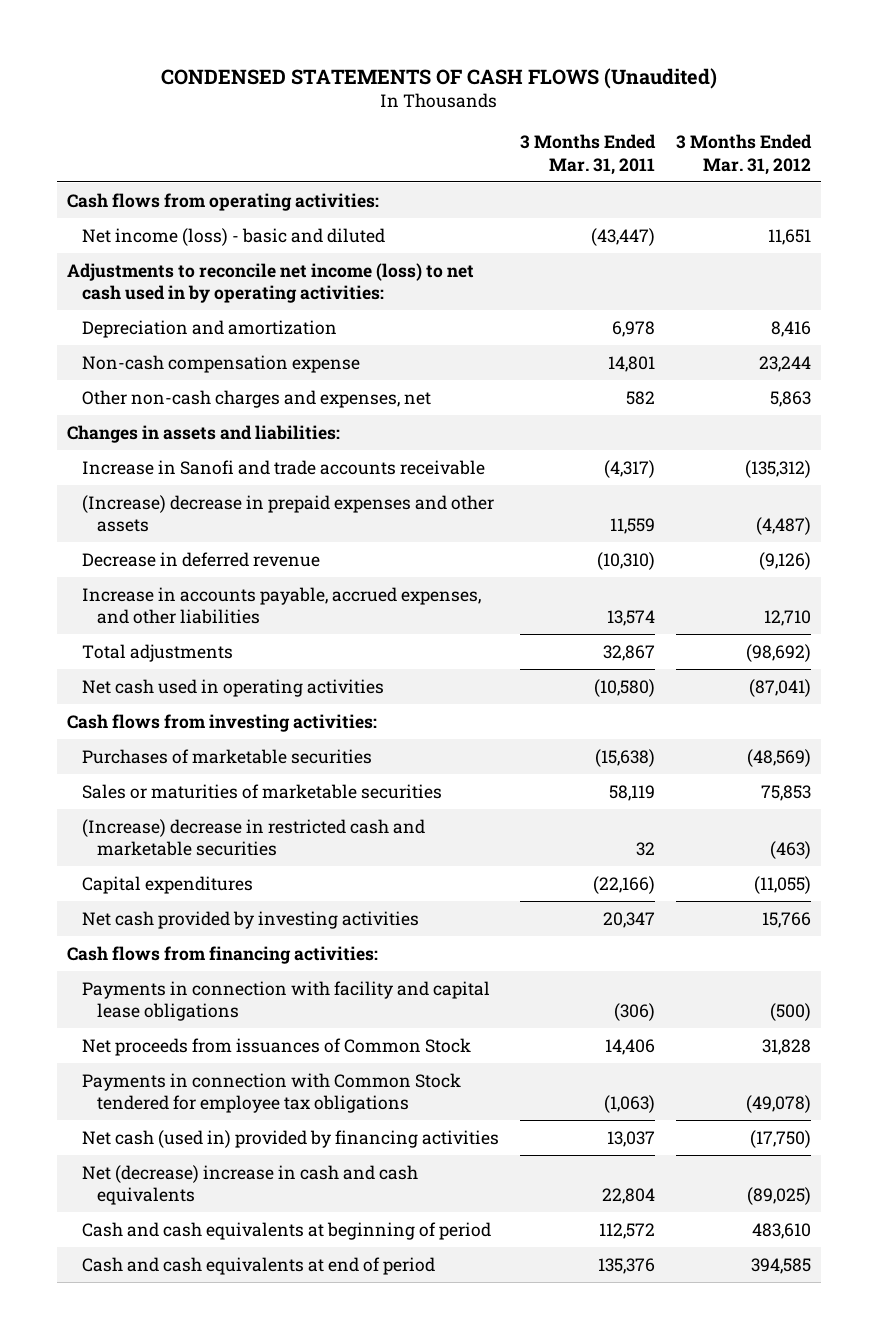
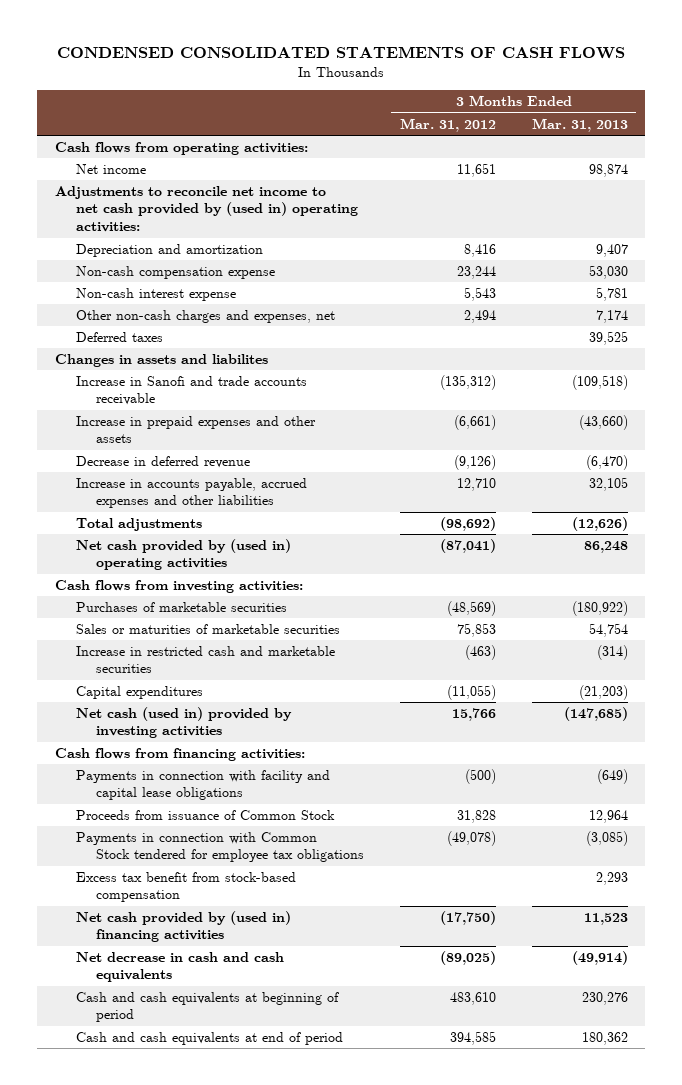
[160,67,717,89] CONDENSED STATEMENTS OF CASH FLOWS (Unaudited) -> [57,46,626,60] CONDENSED CONSOLIDATED STATEMENTS OF CASH FLOWS
[519,134,656,175] 3 Months Ended Mar. 31, 2011 -> none
none -> [531,117,628,132] Mar. 31, 2013
[81,227,385,246] Net income (loss) - basic and diluted -> [75,163,146,174] Net income
[67,262,475,304] Adjustments to reconcile net income (loss) to net cash used in by operating activities: -> [54,185,358,233] Adjustments to reconcile net income to net cash provided by (used in) operating activities:
none -> [75,287,236,301] Non-cash interest expense
[769,390,811,407] 5,863 -> [463,309,496,323] 2,494
none -> [75,331,163,342] Deferred taxes
[67,424,341,443] Changes in assets and liabilities: -> [54,353,268,367] Changes in assets and liabilites
[81,494,494,533] (Increase) decrease in prepaid expenses and other assets -> [75,415,316,444] Increase in prepaid expenses and other assets
[755,517,811,536] (4,487) -> [453,414,496,430] (6,661)
[81,586,481,625] Increase in accounts payable, accrued expenses, and other liabilities -> [75,477,307,509] Increase in accounts payable, accrued expenses and other liabilities
[81,678,384,697] Net cash used in operating activities -> [75,538,291,571] Net cash provided by (used in) operating activities
[81,818,425,857] (Increase) decrease in restricted cash and marketable securities -> [75,645,335,674] Increase in restricted cash and marketable securities
[81,910,419,929] Net cash provided by investing activities -> [75,706,292,739] Net cash (used in) provided by investing activities
[81,1037,471,1056] Net proceeds from issuances of Common Stock -> [75,809,335,820] Proceeds from issuance of Common Stock
none -> [75,871,296,903] Excess tax benefit from stock-based compensation
[81,1129,499,1148] Net cash (used in) provided by financing activities -> [75,910,291,943] Net cash provided by (used in) financing activities
[81,1164,418,1206] Net (decrease) increase in cash and cash equivalents -> [75,951,284,983] Net decrease in cash and cash equivalents

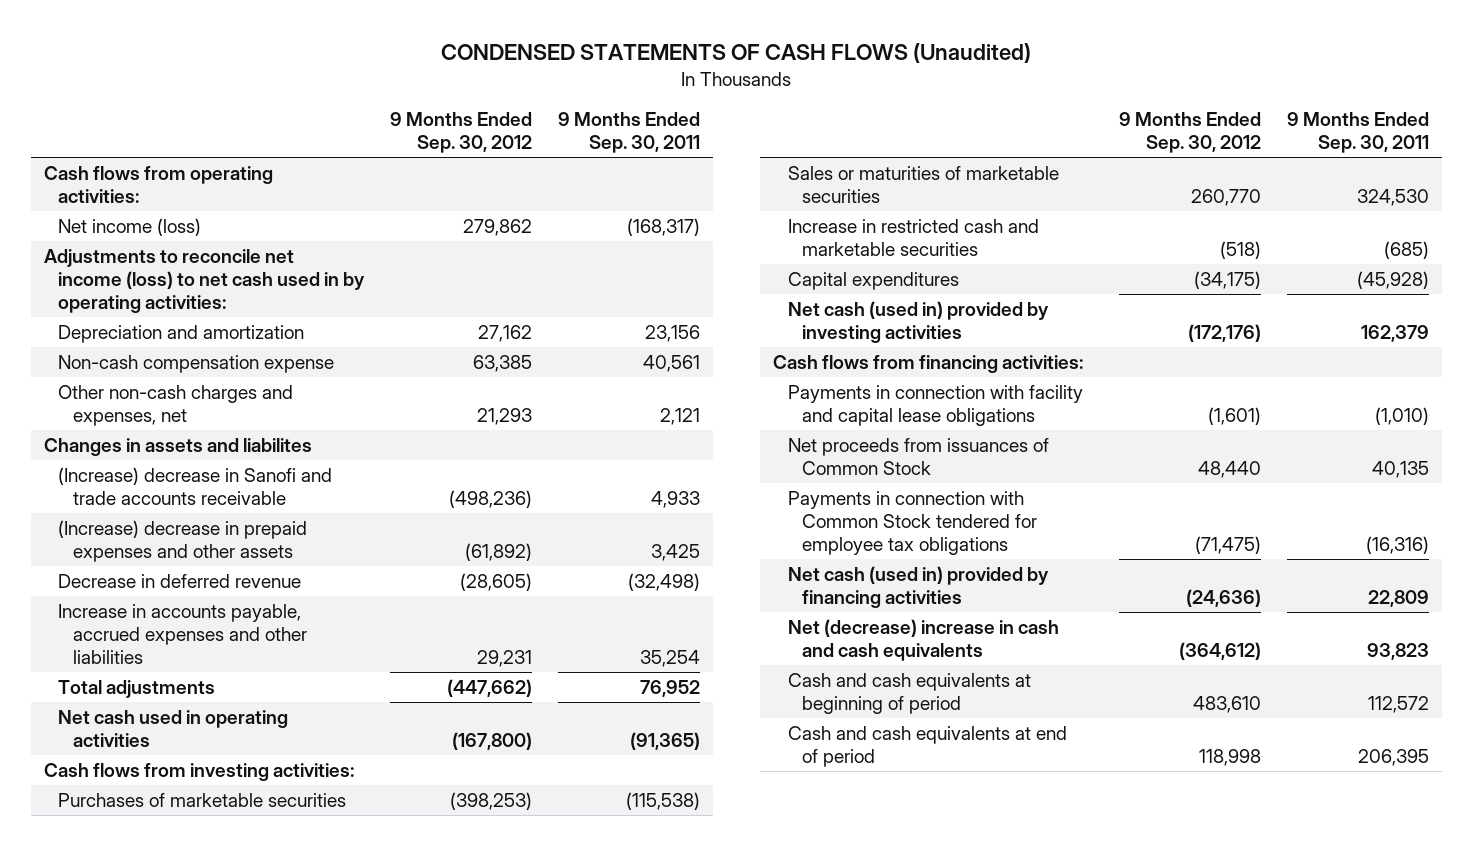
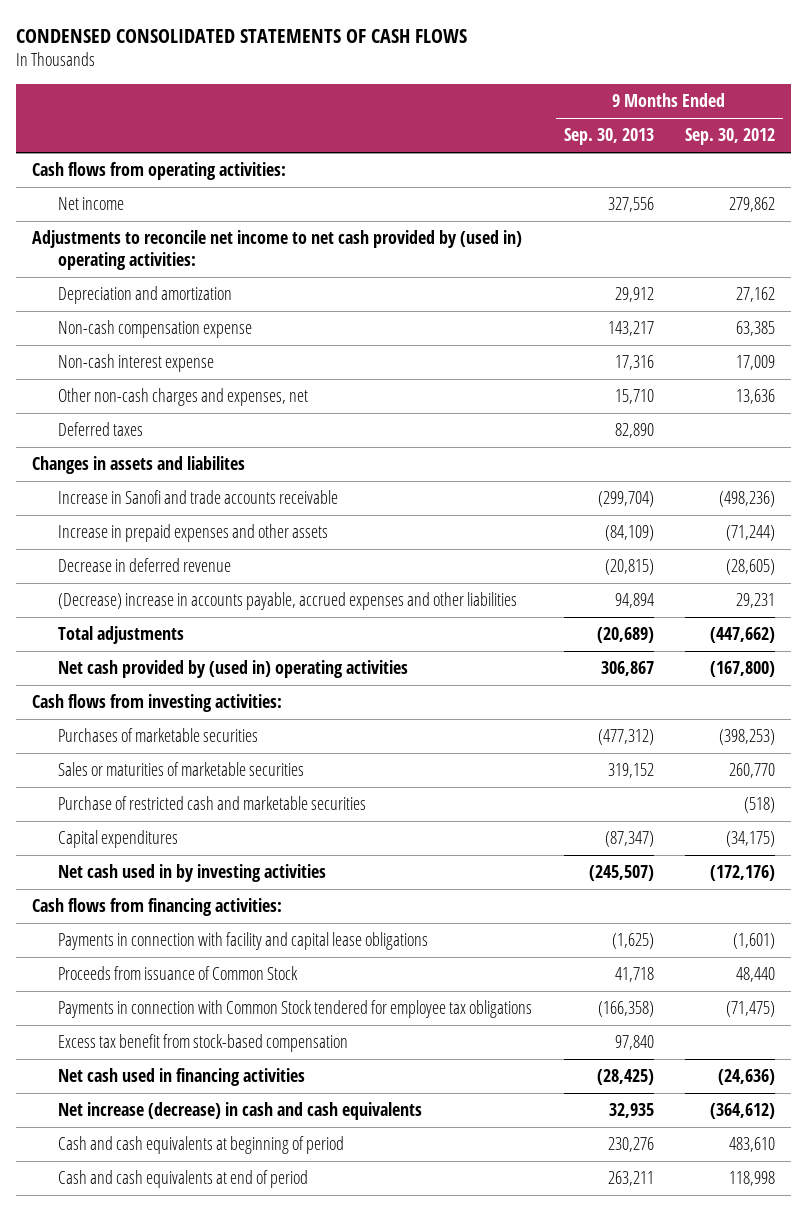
[441,43,1032,64] CONDENSED STATEMENTS OF CASH FLOWS (Unaudited) -> [15,28,467,43] CONDENSED CONSOLIDATED STATEMENTS OF CASH FLOWS
[557,112,700,154] 9 Months Ended Sep. 30, 2011 -> none
none -> [563,128,654,146] Sep. 30, 2013
[58,217,202,236] Net income (loss) -> [58,197,125,211] Net income
[43,248,366,313] Adjustments to reconcile net income (loss) to net cash used in by operating activities: -> [31,230,522,271] Adjustments to reconcile net income to net cash provided by (used in) operating activities:
none -> [58,354,215,373] Non-cash interest expense
[477,407,533,425] 21,293 -> [735,389,775,405] 13,636
none -> [58,422,144,437] Deferred taxes
[58,466,333,505] (Increase) decrease in Sanofi and trade accounts receivable -> [58,490,339,505] Increase in Sanofi and trade accounts receivable
[58,519,308,562] (Increase) decrease in prepaid expenses and other assets -> [58,524,329,543] Increase in prepaid expenses and other assets
[465,542,533,561] (61,892) -> [725,525,775,542] (71,244)
[58,603,308,664] Increase in accounts payable, accrued expenses and other liabilities -> [58,592,518,611] (Decrease) increase in accounts payable, accrued expenses and other liabilities
[58,709,289,747] Net cash used in operating activities -> [58,660,409,679] Net cash provided by (used in) operating activities
[787,218,1039,256] Increase in restricted cash and marketable securities -> [58,796,367,811] Purchase of restricted cash and marketable securities
[787,300,1049,343] Net cash (used in) provided by investing activities -> [58,864,327,883] Net cash used in by investing activities
[787,437,1049,475] Net proceeds from issuances of Common Stock -> [58,966,299,981] Proceeds from issuance of Common Stock
none -> [58,1034,349,1053] Excess tax benefit from stock-based compensation
[787,565,1049,608] Net cash (used in) provided by financing activities -> [58,1068,306,1087] Net cash used in financing activities
[787,618,1059,661] Net (decrease) increase in cash and cash equivalents -> [58,1102,423,1121] Net increase (decrease) in cash and cash equivalents

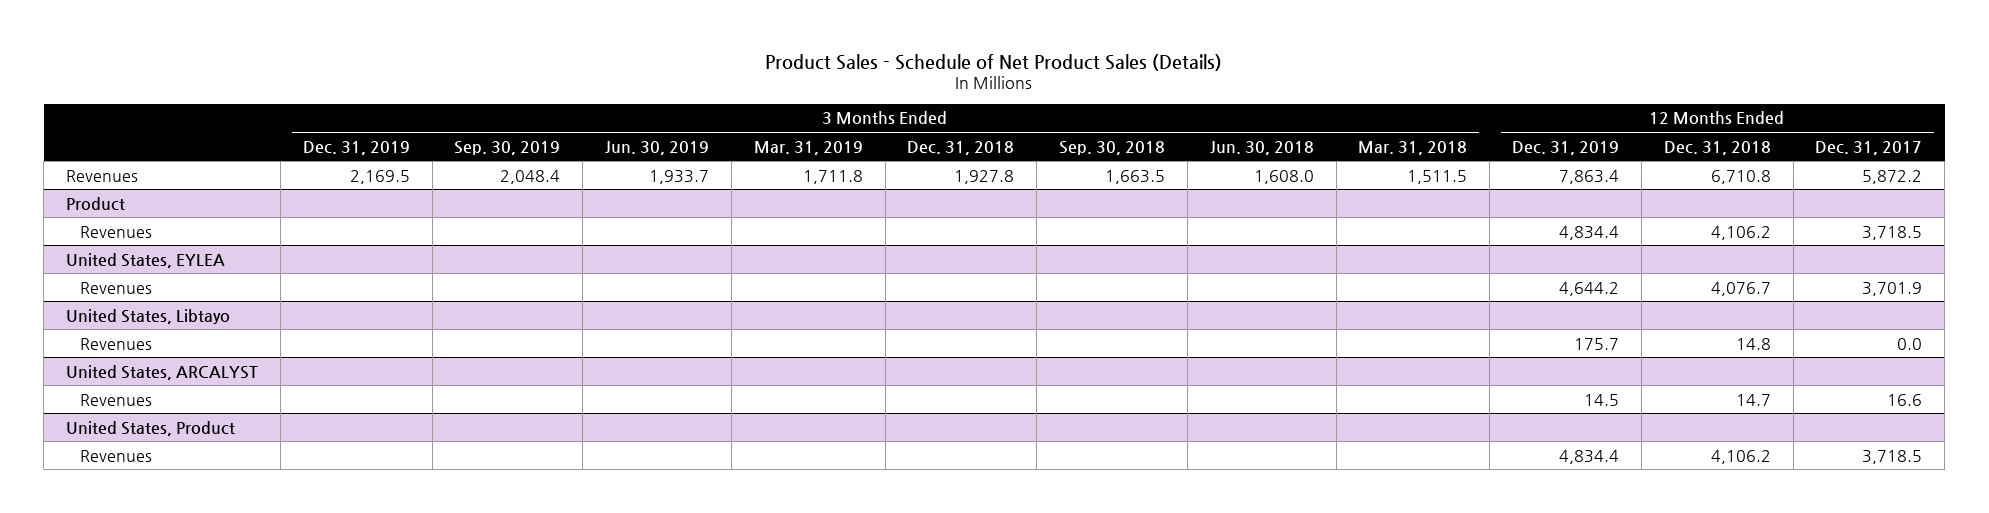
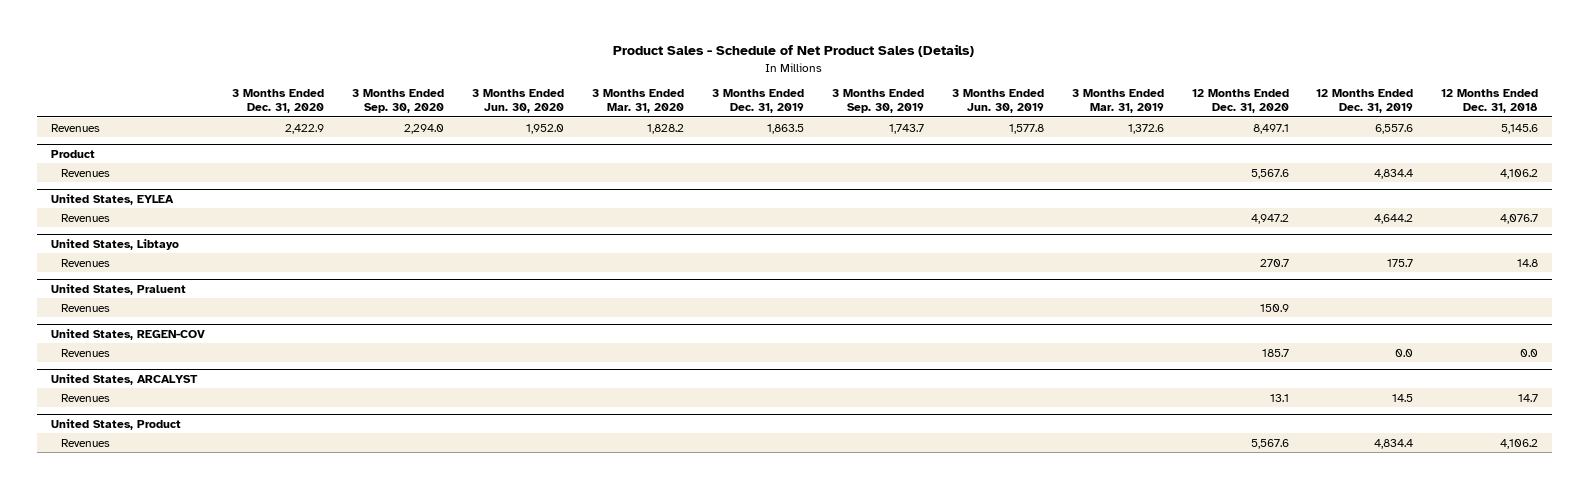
[907,140,1015,155] Dec. 31, 2018 -> none
[1059,140,1166,155] Sep. 30, 2018 -> none
[1209,140,1314,155] Jun. 30, 2018 -> none
[1358,140,1468,155] Mar. 31, 2018 -> none
[1815,140,1923,155] Dec. 31, 2017 -> none
none -> [232,89,325,114] 3 Months Ended Dec. 31, 2020
none -> [352,89,445,114] 3 Months Ended Sep. 30, 2020
none -> [472,89,565,114] 3 Months Ended Jun. 30, 2020
none -> [592,89,685,114] 3 Months Ended Mar. 31, 2020
none -> [1191,89,1289,114] 12 Months Ended Dec. 31, 2020
[349,169,410,184] 2,169.5 -> [767,123,805,134] 1,863.5
[500,169,561,184] 2,048.4 -> [888,123,924,134] 1,743.7
[649,169,710,184] 1,933.7 -> [1008,123,1044,134] 1,577.8
[802,169,863,184] 1,711.8 -> [1127,123,1164,134] 1,372.6
[1559,169,1620,184] 7,863.4 -> [1375,123,1414,134] 6,557.6
[1710,169,1771,184] 6,710.8 -> [1501,123,1539,134] 5,145.6
none -> [50,283,186,295] United States, Praluent
none -> [60,303,110,312] Revenues
none -> [50,328,205,340] United States, REGEN-COV
none -> [60,348,110,357] Revenues

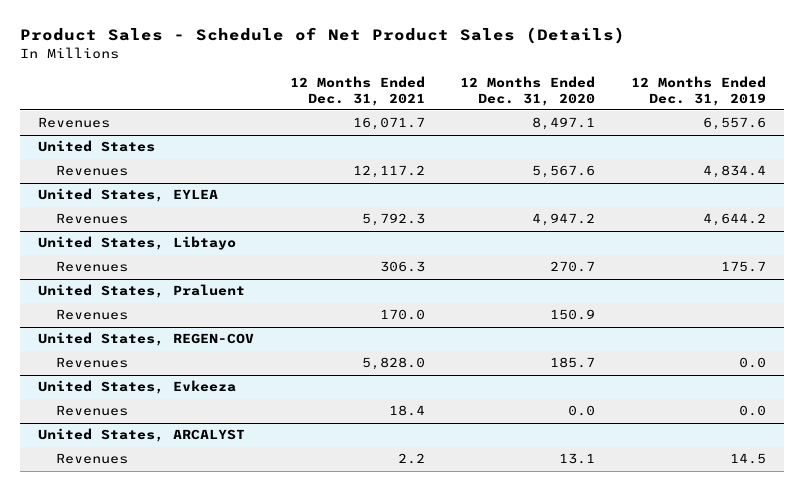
[232,89,325,114] 3 Months Ended Dec. 31, 2020 -> none
[352,89,445,114] 3 Months Ended Sep. 30, 2020 -> none
[472,89,565,114] 3 Months Ended Jun. 30, 2020 -> none
[592,89,685,114] 3 Months Ended Mar. 31, 2020 -> none
[712,89,805,114] 3 Months Ended Dec. 31, 2019 -> none
[831,89,924,114] 3 Months Ended Sep. 30, 2019 -> none
[951,89,1044,114] 3 Months Ended Jun. 30, 2019 -> none
[1071,89,1164,114] 3 Months Ended Mar. 31, 2019 -> none
[1441,89,1539,114] 12 Months Ended Dec. 31, 2018 -> none
none -> [289,76,425,106] 12 Months Ended Dec. 31, 2021
[50,149,95,158] Product -> none
none -> [38,140,156,153] United States
none -> [38,380,237,395] United States, Evkeeza
none -> [56,405,129,417] Revenues
[50,418,181,430] United States, Product -> none
[60,438,110,447] Revenues -> none

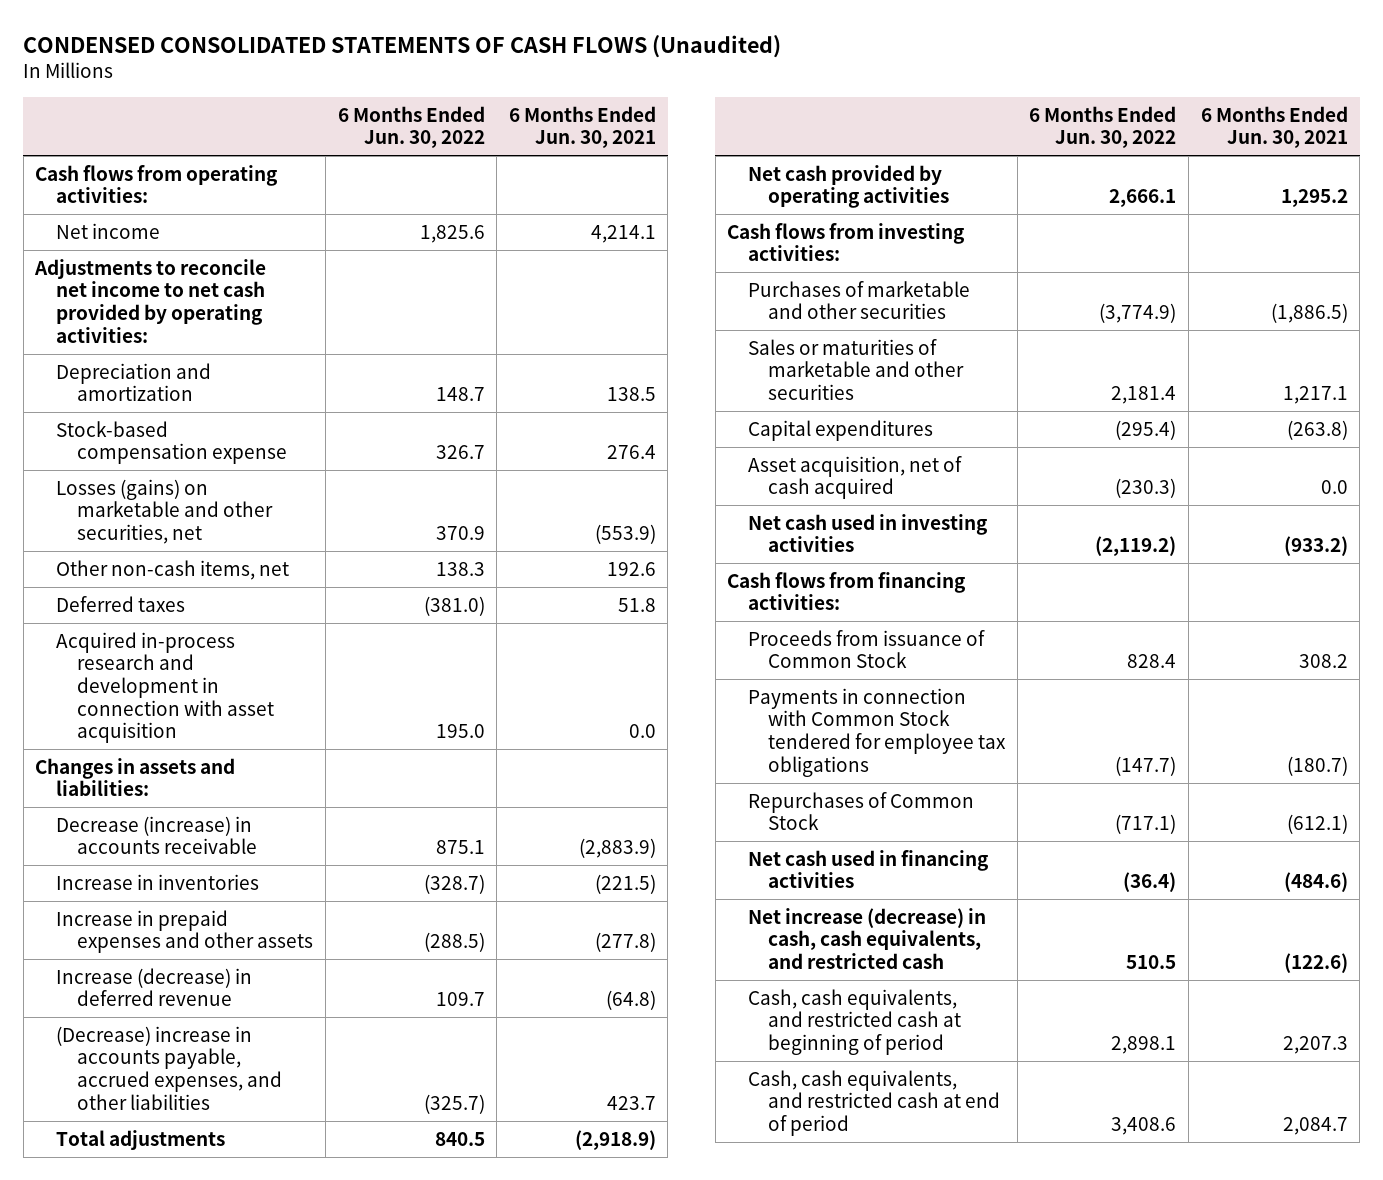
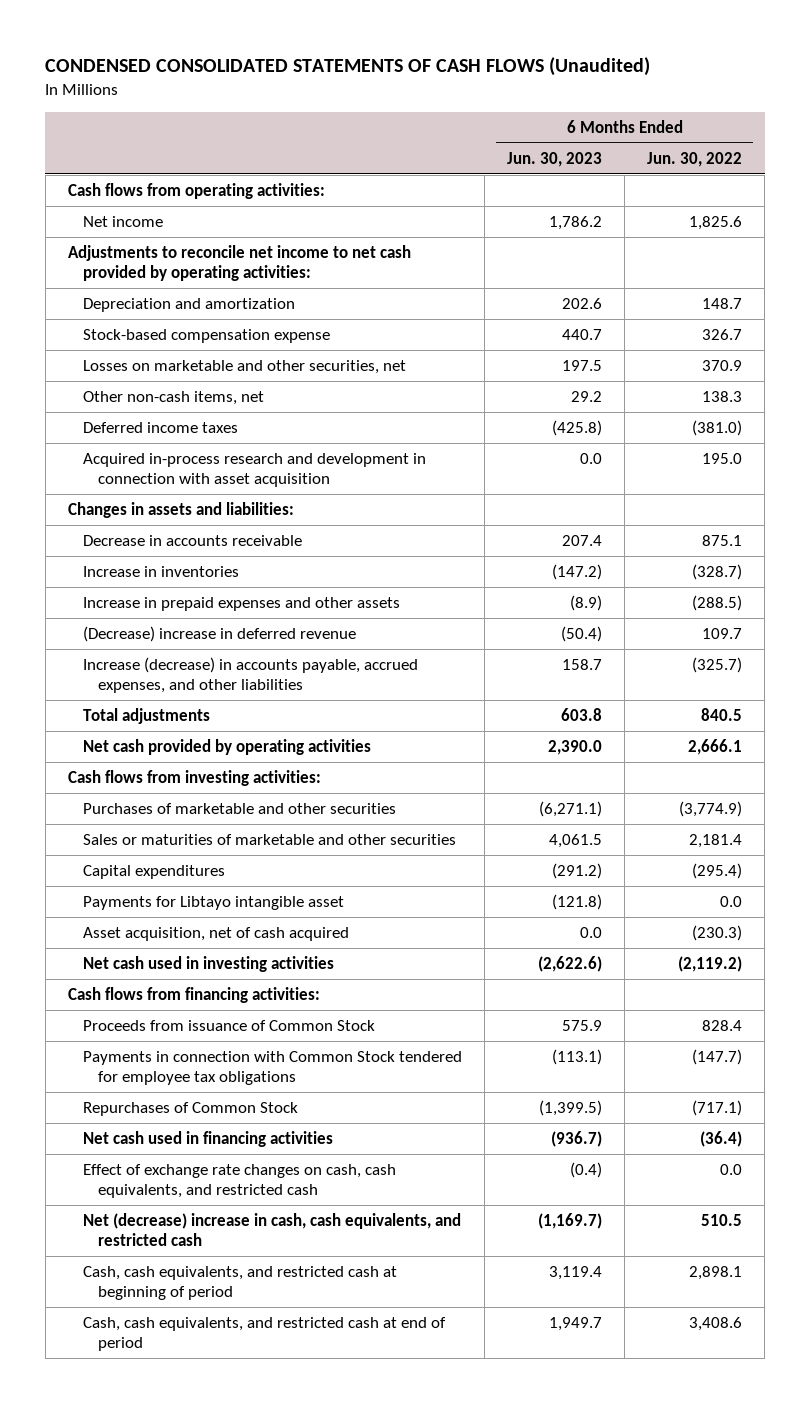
[508,105,656,149] 6 Months Ended Jun. 30, 2021 -> none
none -> [507,151,603,167] Jun. 30, 2023
[55,478,273,544] Losses (gains) on marketable and other securities, net -> [82,360,406,375] Losses on marketable and other securities, net
[55,595,185,612] Deferred taxes -> [82,422,238,434] Deferred income taxes
[55,815,257,855] Decrease (increase) in accounts receivable -> [82,535,302,547] Decrease in accounts receivable
[55,967,252,1007] Increase (decrease) in deferred revenue -> [82,626,356,643] (Decrease) increase in deferred revenue
[55,1025,282,1110] (Decrease) increase in accounts payable, accrued expenses, and other liabilities -> [82,657,418,693] Increase (decrease) in accounts payable, accrued expenses, and other liabilities
none -> [82,896,344,911] Payments for Libtayo intangible asset
none -> [82,1164,396,1198] Effect of exchange rate changes on cash, cash equivalents, and restricted cash
[747,907,986,969] Net increase (decrease) in cash, cash equivalents, and restricted cash -> [82,1213,461,1246] Net (decrease) increase in cash, cash equivalents, and restricted cash

